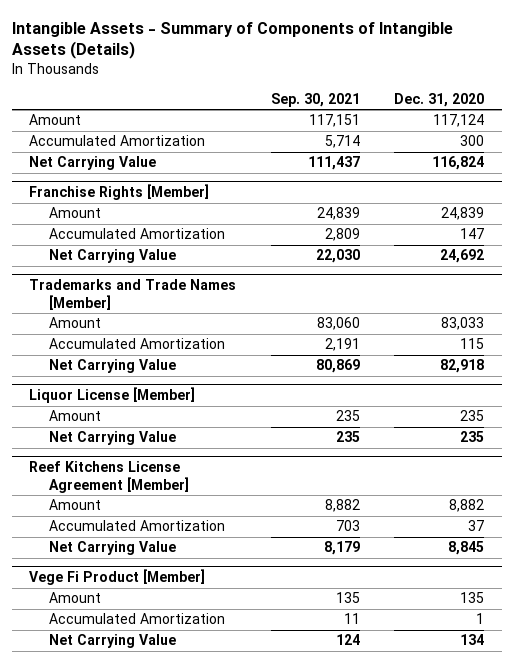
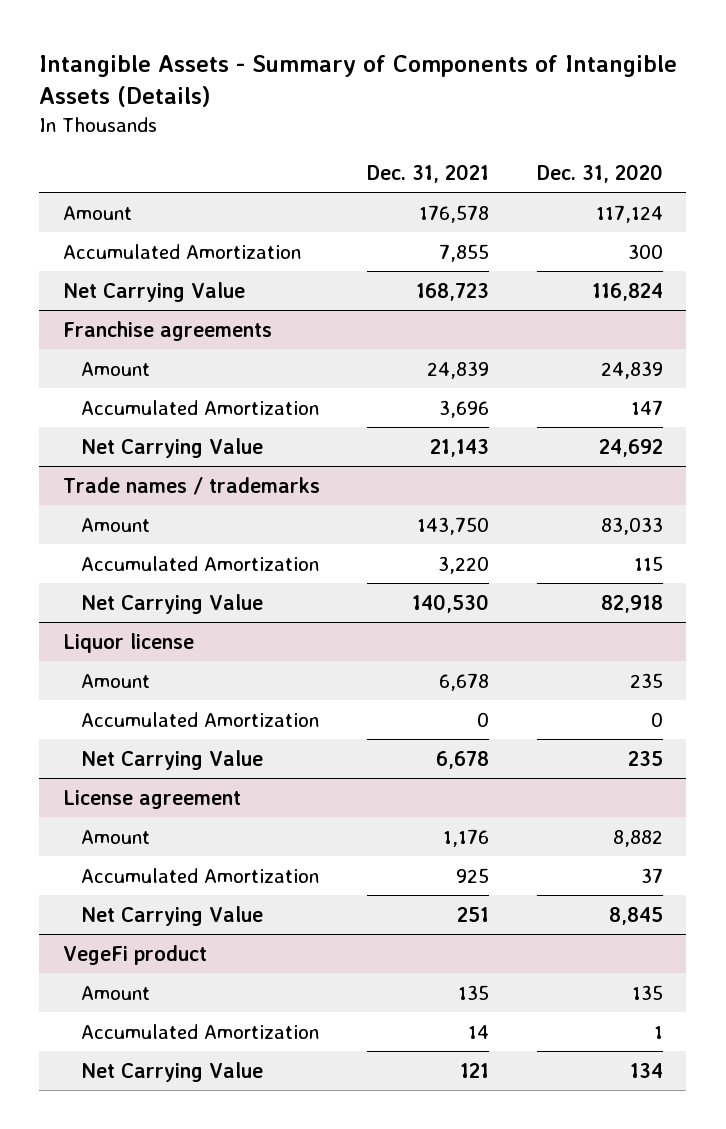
[270,92,360,107] Sep. 30, 2021 -> none
none -> [367,163,490,183] Dec. 31, 2021
[29,184,210,201] Franchise Rights [Member] -> [62,320,272,341] Franchise agreements
[29,279,237,310] Trademarks and Trade Names [Member] -> [62,476,320,495] Trade names / trademarks
[29,387,196,404] Liquor License [Member] -> [62,632,194,653] Liquor license
none -> [81,711,320,727] Accumulated Amortization
[29,461,190,493] Reef Kitchens License Agreement [Member] -> [62,789,241,809] License agreement
[29,569,206,586] Vege Fi Product [Member] -> [62,944,207,965] VegeFi product

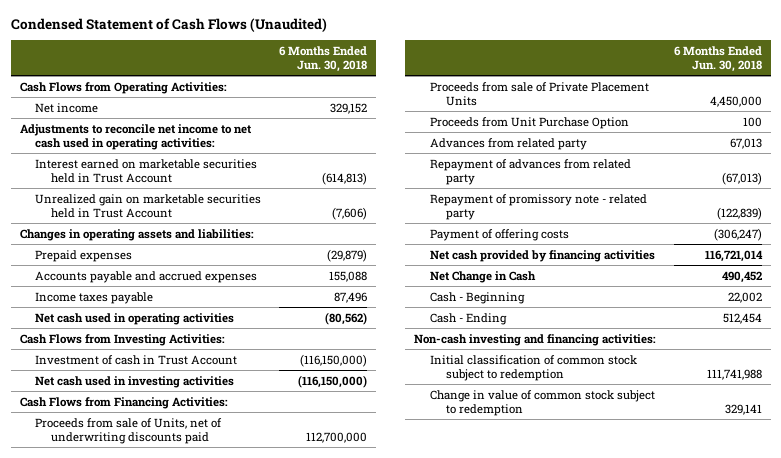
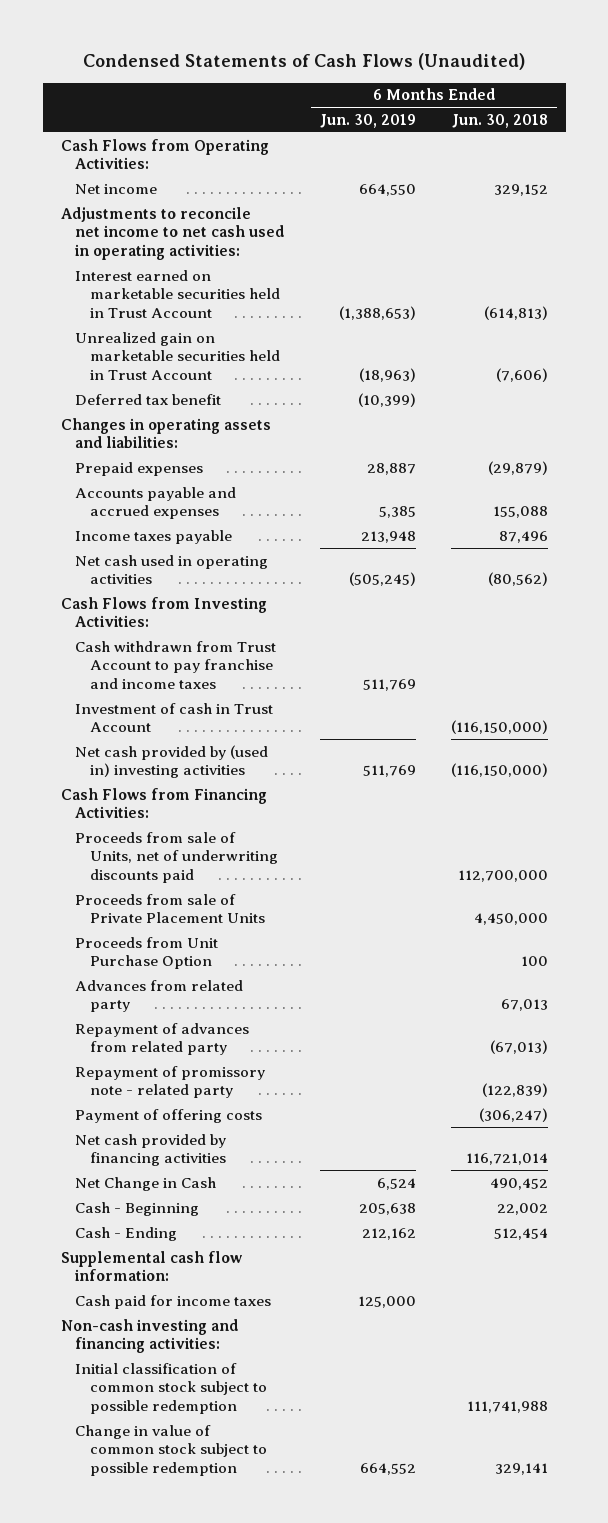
[10,17,327,32] Condensed Statement of Cash Flows (Unaudited) -> [83,53,526,71] Condensed Statements of Cash Flows (Unaudited)
none -> [319,113,416,128] Jun. 30, 2019
none -> [75,393,222,405] Deferred tax benefit
none -> [75,640,277,689] Cash withdrawn from Trust Account to pay franchise and income taxes
[35,375,235,388] Net cash used in investing activities -> [75,744,269,779] Net cash provided by (used in) investing activities
none -> [60,1250,242,1282] Supplemental cash flow information:
none -> [75,1294,272,1309] Cash paid for income taxes
[429,354,637,381] Initial classification of common stock subject to redemption -> [75,1362,267,1414] Initial classification of common stock subject to possible redemption
[429,389,655,416] Change in value of common stock subject to redemption -> [75,1424,267,1476] Change in value of common stock subject to possible redemption

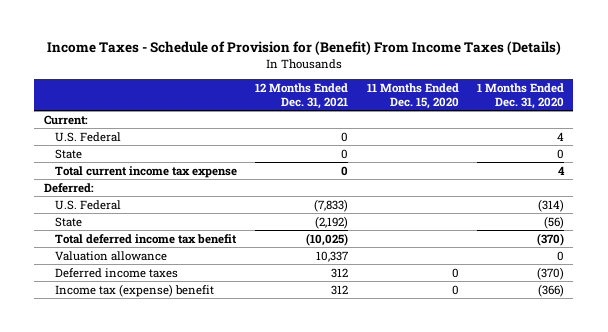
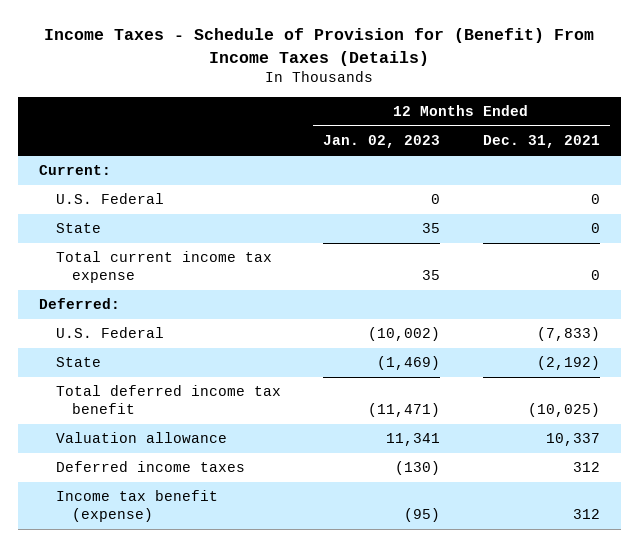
[366,83,459,109] 11 Months Ended Dec. 15, 2020 -> none
[477,83,565,109] 1 Months Ended Dec. 31, 2020 -> none
none -> [323,135,441,149] Jan. 02, 2023
[54,283,214,297] Income tax (expense) benefit -> [55,490,218,523] Income tax benefit (expense)

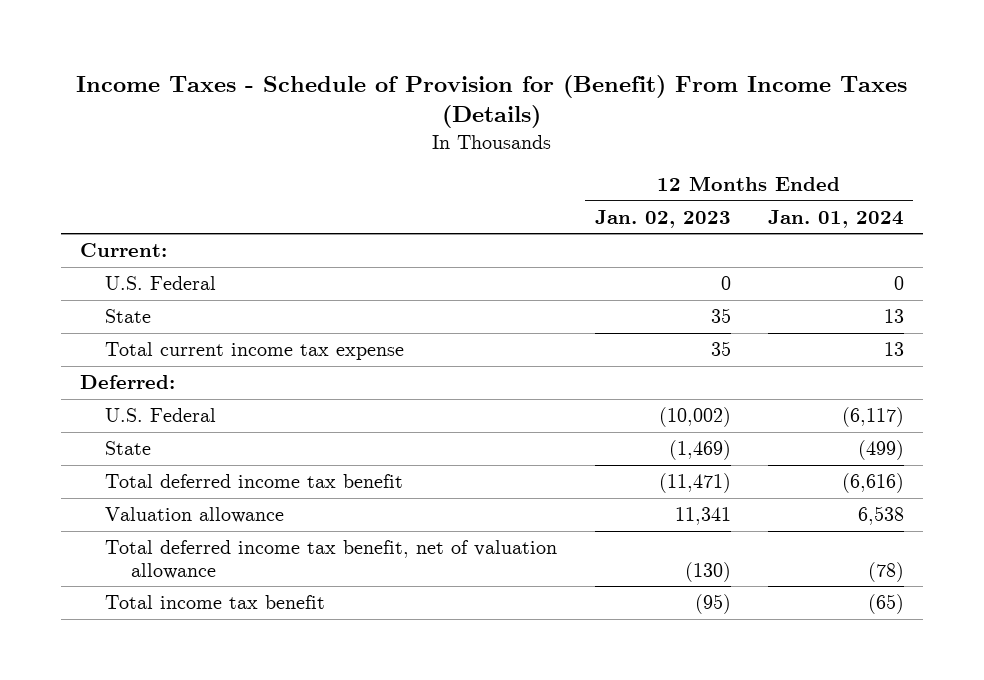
[482,135,600,149] Dec. 31, 2021 -> none
none -> [767,209,904,228] Jan. 01, 2024
[55,461,245,473] Deferred income taxes -> [105,540,558,579] Total deferred income tax benefit, net of valuation allowance
[55,490,218,523] Income tax benefit (expense) -> [105,595,326,610] Total income tax benefit

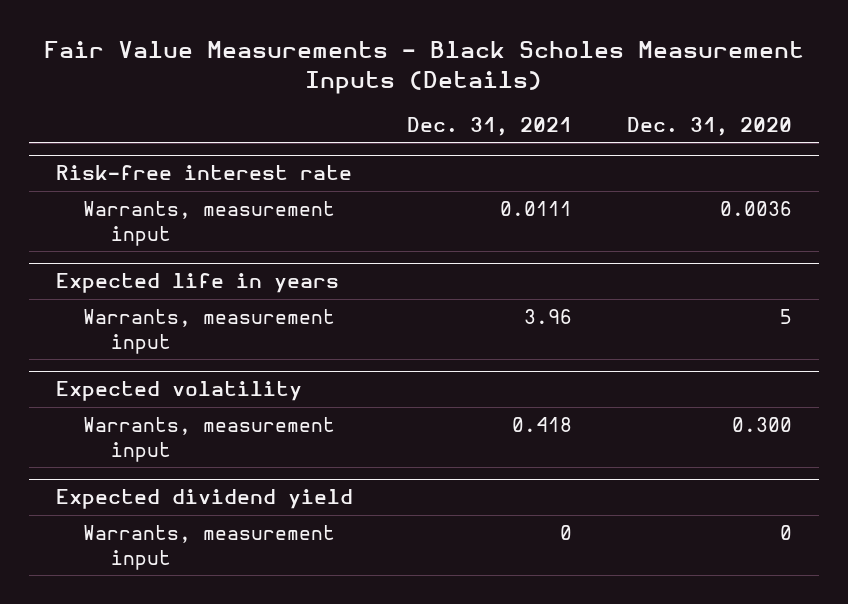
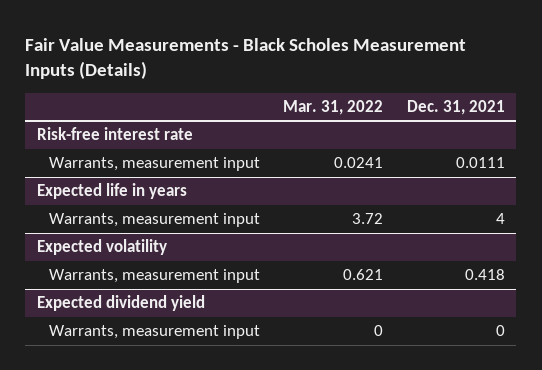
[627,116,793,136] Dec. 31, 2020 -> none
none -> [283,99,384,115] Mar. 31, 2022
[524,309,573,325] 3.96 -> [495,213,505,225] 4

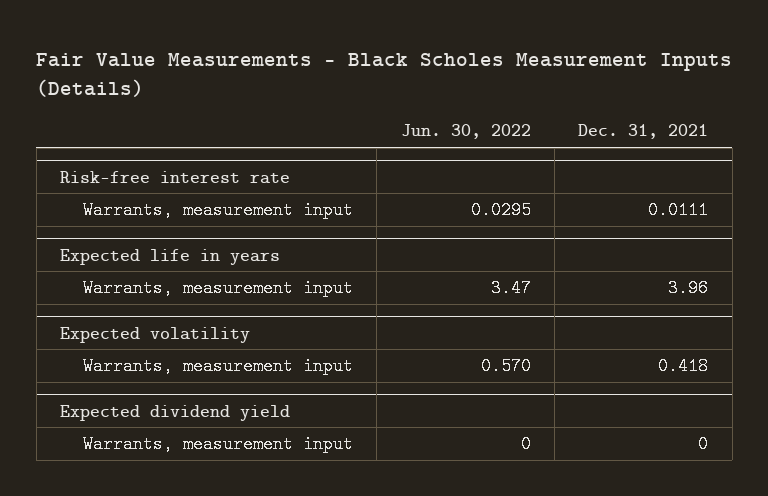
[283,99,384,115] Mar. 31, 2022 -> none
none -> [400,124,531,140] Jun. 30, 2022
[495,213,505,225] 4 -> [668,279,709,298] 3.96

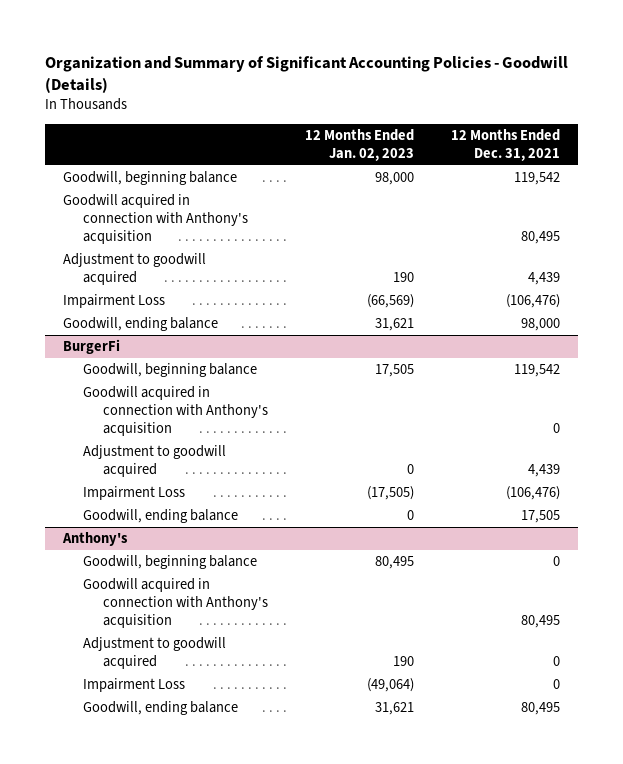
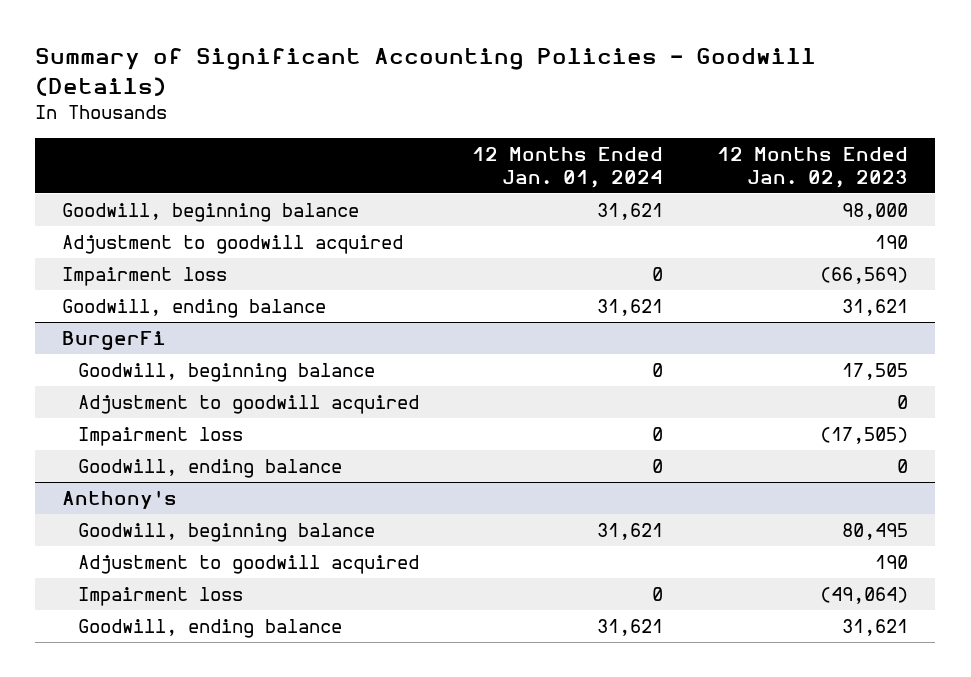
[45,55,569,93] Organization and Summary of Significant Accounting Policies - Goodwill (Details) -> [35,48,817,96] Summary of Significant Accounting Policies - Goodwill (Details)
[450,128,560,161] 12 Months Ended Dec. 31, 2021 -> none
none -> [472,146,664,188] 12 Months Ended Jan. 01, 2024
[63,194,249,244] Goodwill acquired in connection with Anthony's acquisition -> none
[63,294,166,309] Impairment Loss -> [62,267,228,287] Impairment loss
[83,386,269,436] Goodwill acquired in connection with Anthony's acquisition -> none
[83,486,186,501] Impairment Loss -> [77,427,243,447] Impairment loss
[83,578,269,628] Goodwill acquired in connection with Anthony's acquisition -> none
[83,678,186,693] Impairment Loss -> [77,587,243,607] Impairment loss

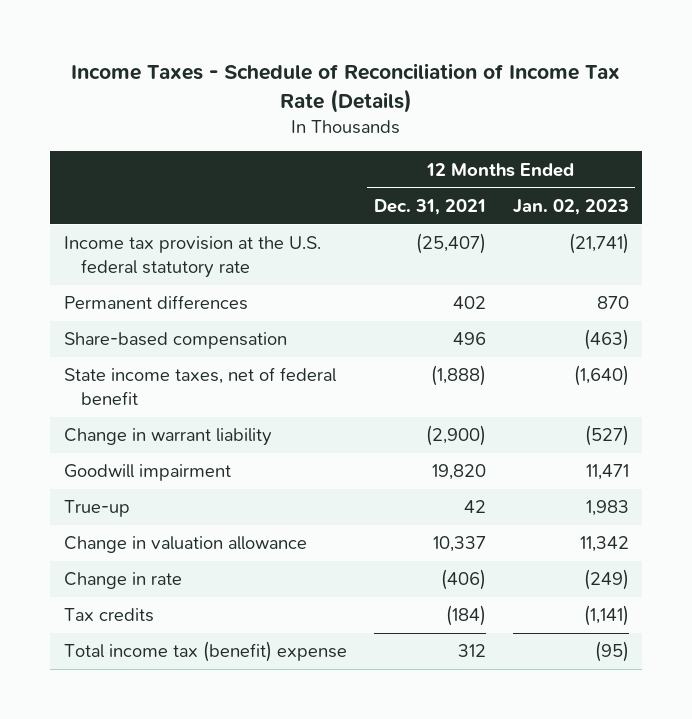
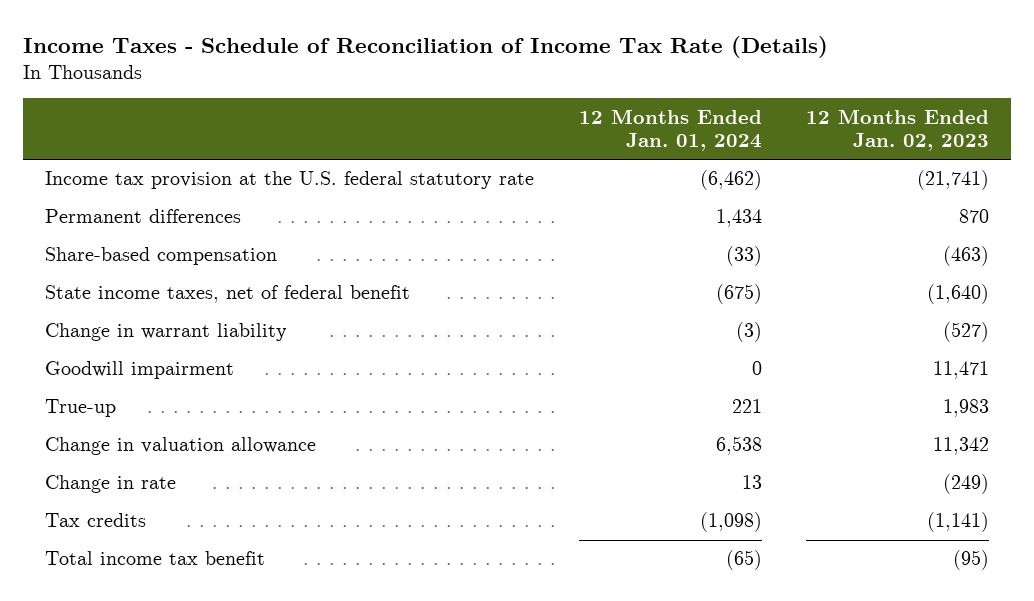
[373,198,486,215] Dec. 31, 2021 -> none
none -> [578,108,762,152] 12 Months Ended Jan. 01, 2024
[63,641,347,663] Total income tax (benefit) expense -> [44,551,265,566] Total income tax benefit

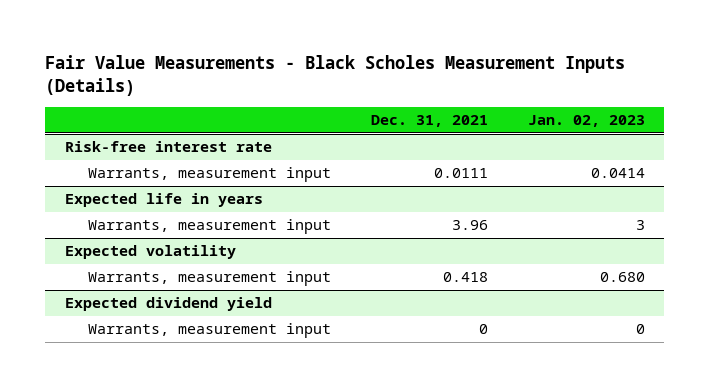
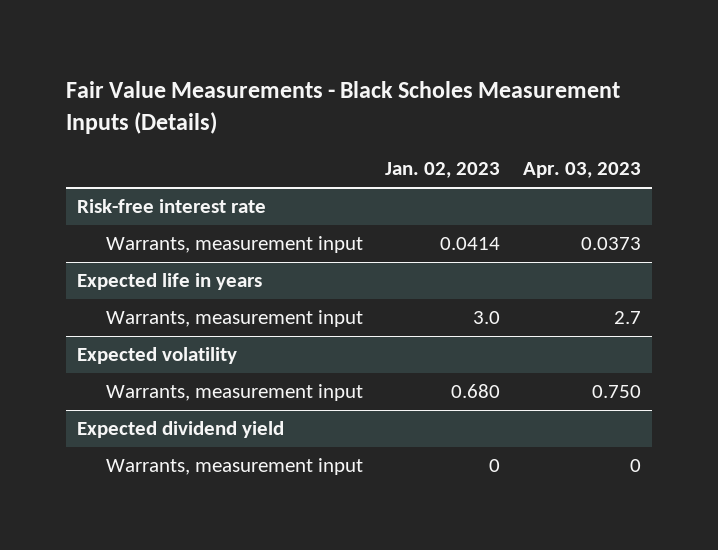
[371,115,489,128] Dec. 31, 2021 -> none
none -> [522,162,641,179] Apr. 03, 2023
[635,220,645,231] 3 -> [473,311,501,325] 3.0

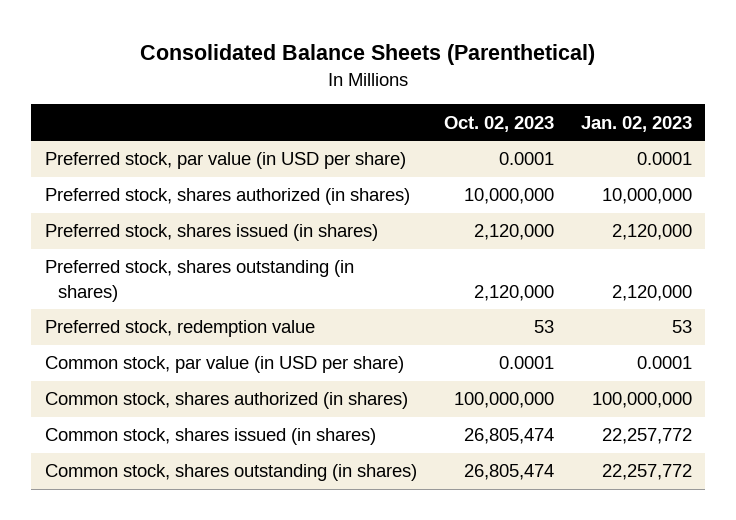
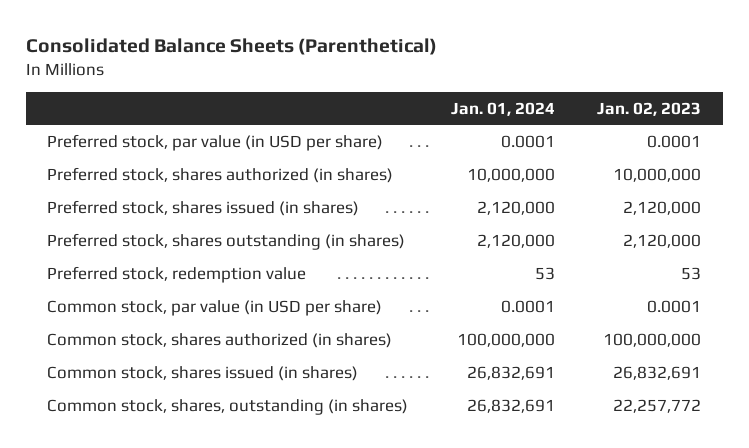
[443,115,554,132] Oct. 02, 2023 -> none
none -> [450,101,555,116] Jan. 01, 2024
[601,428,692,445] 22,257,772 -> [613,365,702,380] 26,832,691
[44,464,417,482] Common stock, shares outstanding (in shares) -> [47,398,409,415] Common stock, shares, outstanding (in shares)

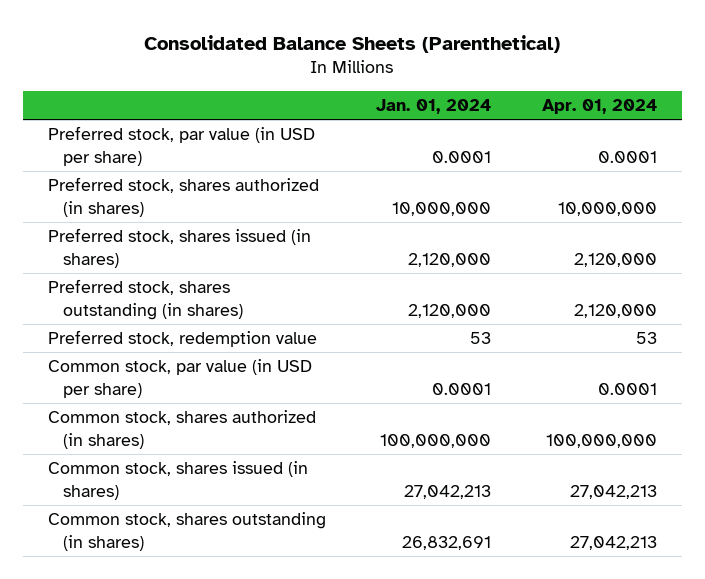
[597,101,702,116] Jan. 02, 2023 -> none
none -> [541,99,657,115] Apr. 01, 2024
[466,365,555,380] 26,832,691 -> [404,484,492,499] 27,042,213
[47,398,409,415] Common stock, shares, outstanding (in shares) -> [47,512,326,551] Common stock, shares outstanding (in shares)

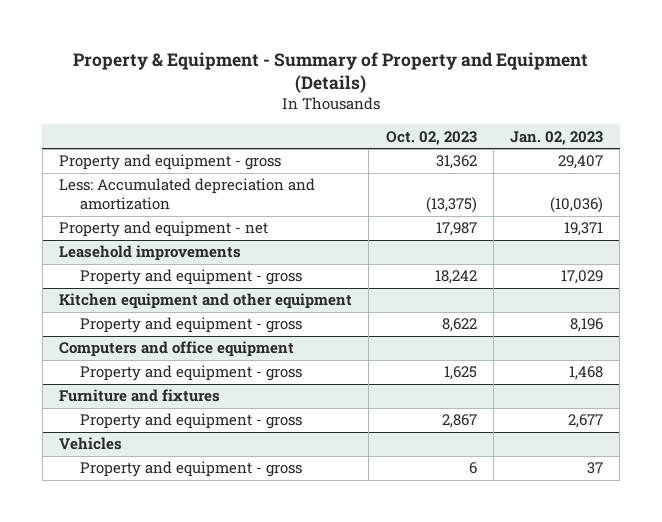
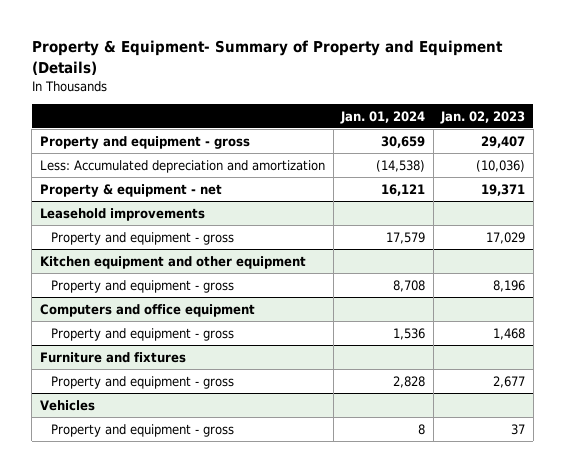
[73,51,589,94] Property & Equipment - Summary of Property and Equipment (Details) -> [31,40,503,75] Property & Equipment- Summary of Property and Equipment (Details)
[385,130,477,145] Oct. 02, 2023 -> none
none -> [340,110,426,124] Jan. 01, 2024
[59,221,269,238] Property and equipment - net -> [39,183,222,197] Property & equipment - net

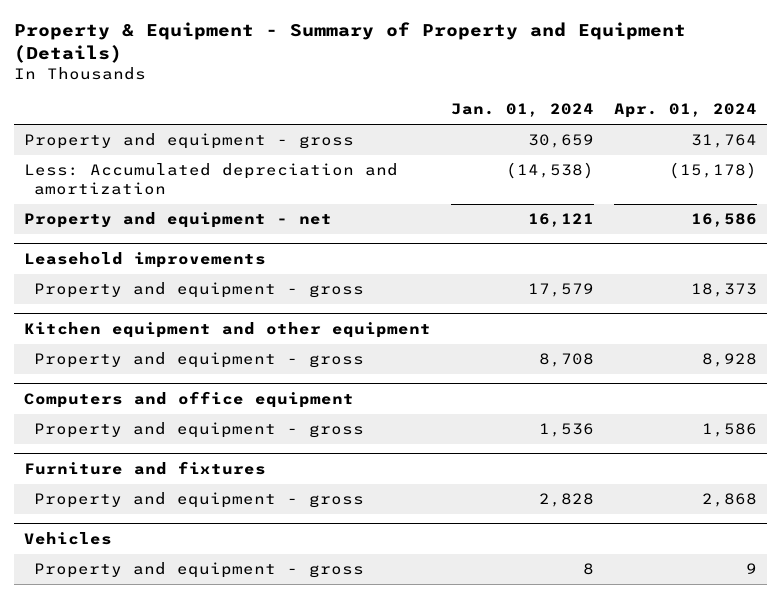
[31,40,503,75] Property & Equipment- Summary of Property and Equipment (Details) -> [13,22,686,64] Property & Equipment - Summary of Property and Equipment (Details)
[440,110,526,124] Jan. 02, 2023 -> none
none -> [613,103,757,119] Apr. 01, 2024
[39,183,222,197] Property & equipment - net -> [23,212,332,229] Property and equipment - net

